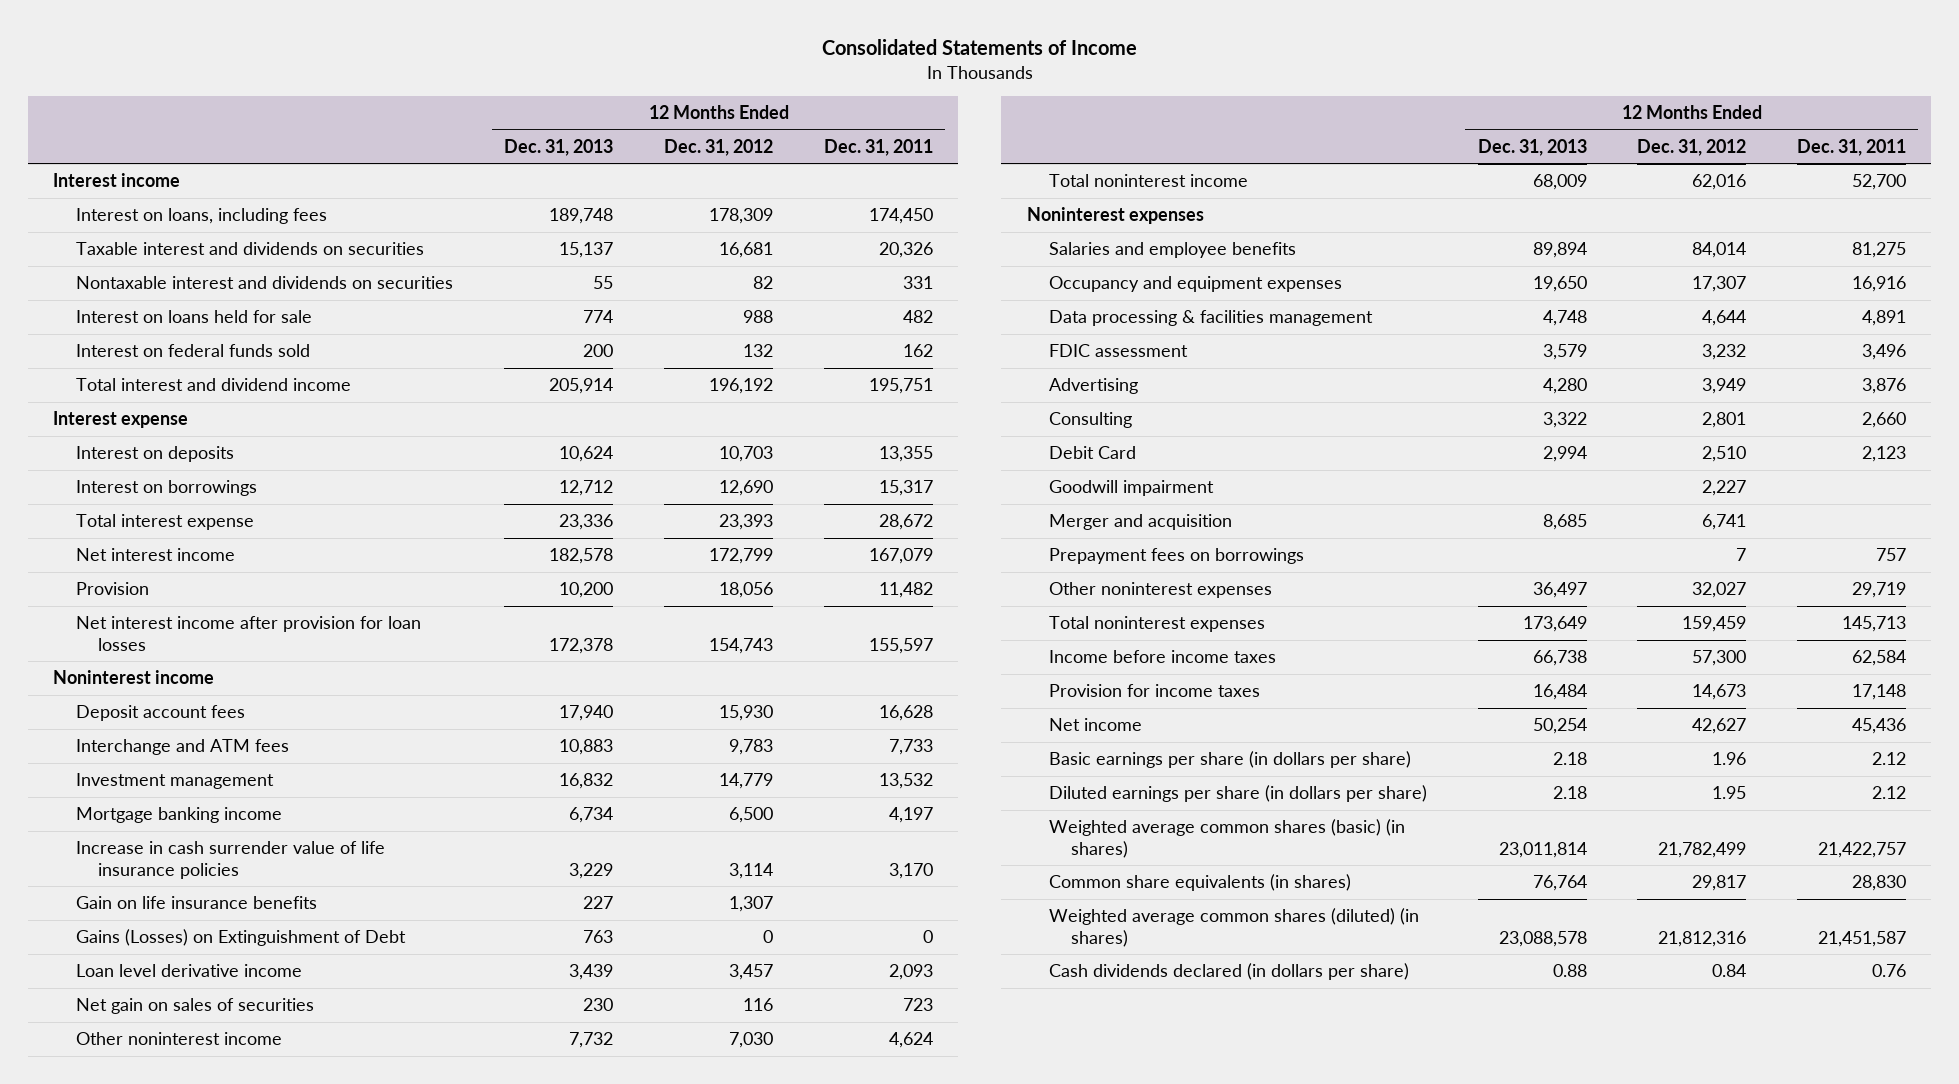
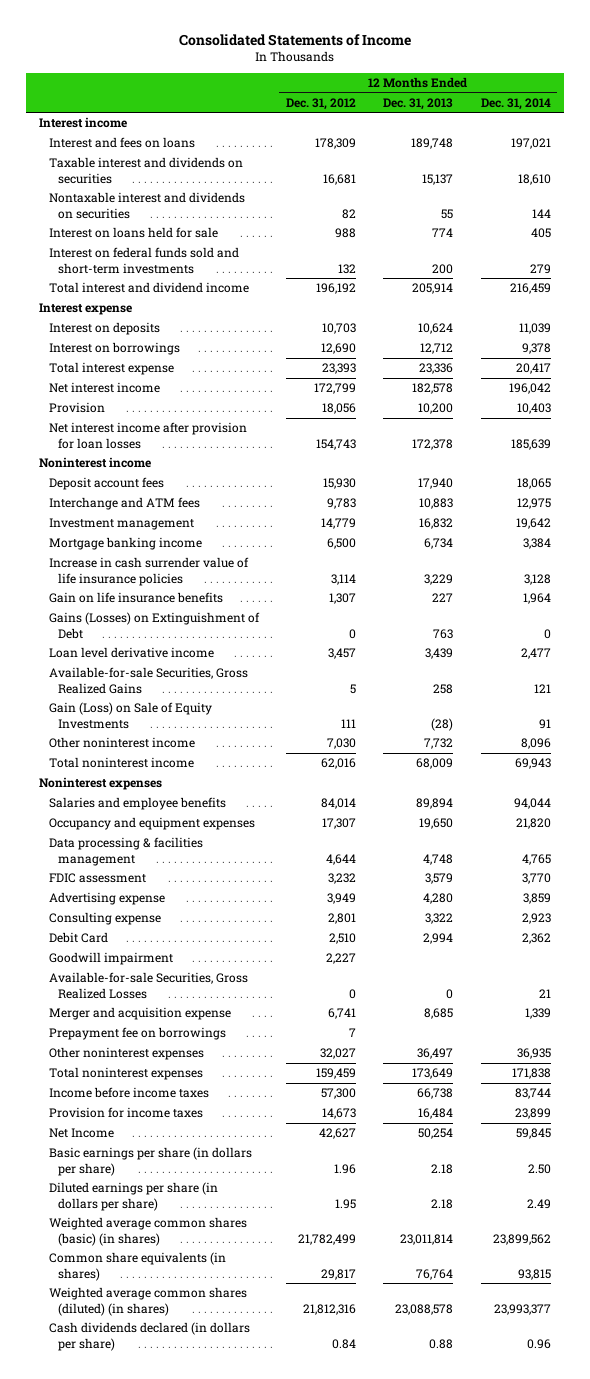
[823,138,933,156] Dec. 31, 2011 -> none
none -> [480,97,551,110] Dec. 31, 2014
[75,208,327,225] Interest on loans, including fees -> [48,137,195,149] Interest and fees on loans
[75,344,310,358] Interest on federal funds sold -> [48,247,239,274] Interest on federal funds sold and short-term investments
[75,998,314,1015] Net gain on sales of securities -> none
none -> [48,667,248,694] Available-for-sale Securities, Gross Realized Gains
none -> [48,702,212,729] Gain (Loss) on Sale of Equity Investments
[1048,378,1138,395] Advertising -> [48,892,165,906] Advertising expense
[1048,412,1132,429] Consulting -> [48,912,161,926] Consulting expense
none -> [48,972,248,999] Available-for-sale Securities, Gross Realized Losses
[1048,514,1232,531] Merger and acquisition -> [48,1007,231,1021] Merger and acquisition expense
[1048,548,1304,565] Prepayment fees on borrowings -> [48,1027,226,1041] Prepayment fee on borrowings
[1048,718,1142,732] Net income -> [48,1128,114,1139] Net Income

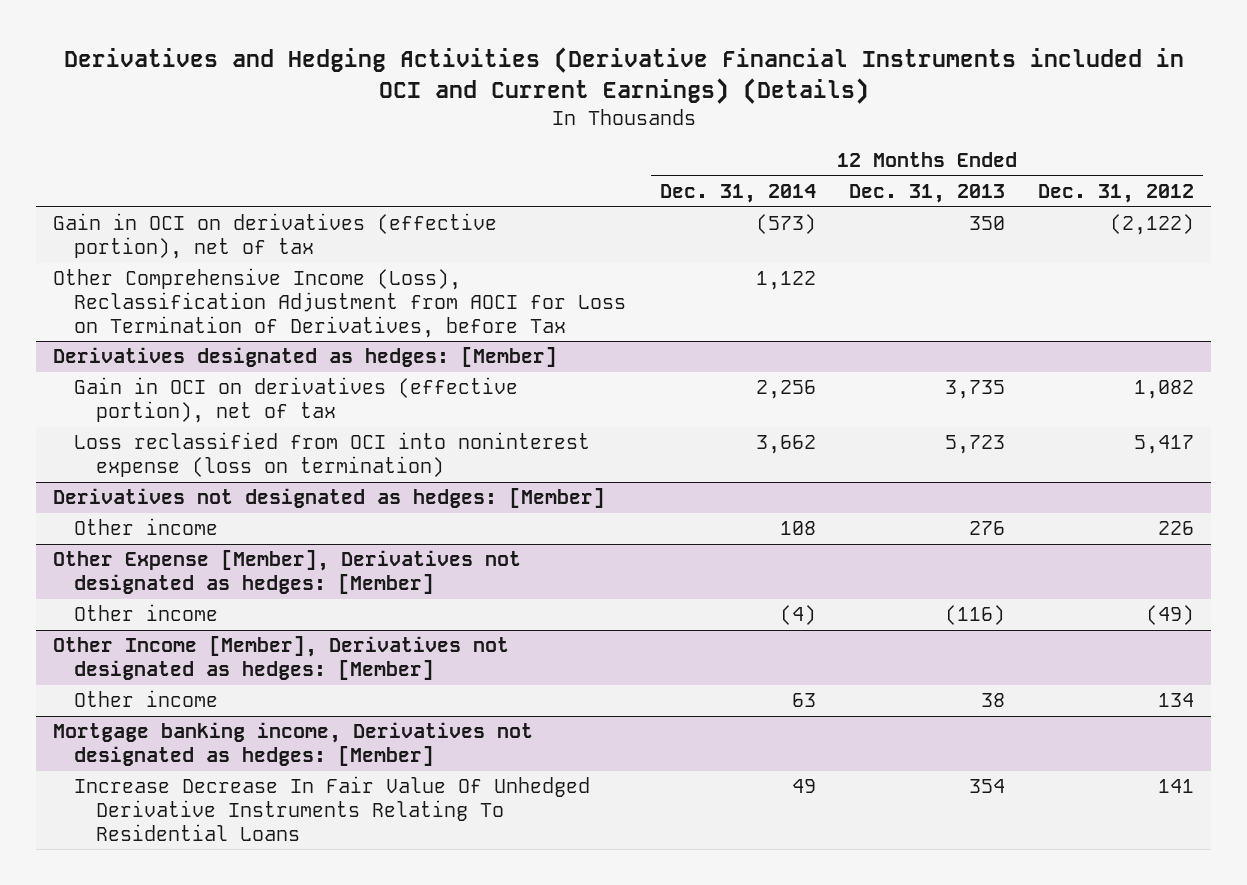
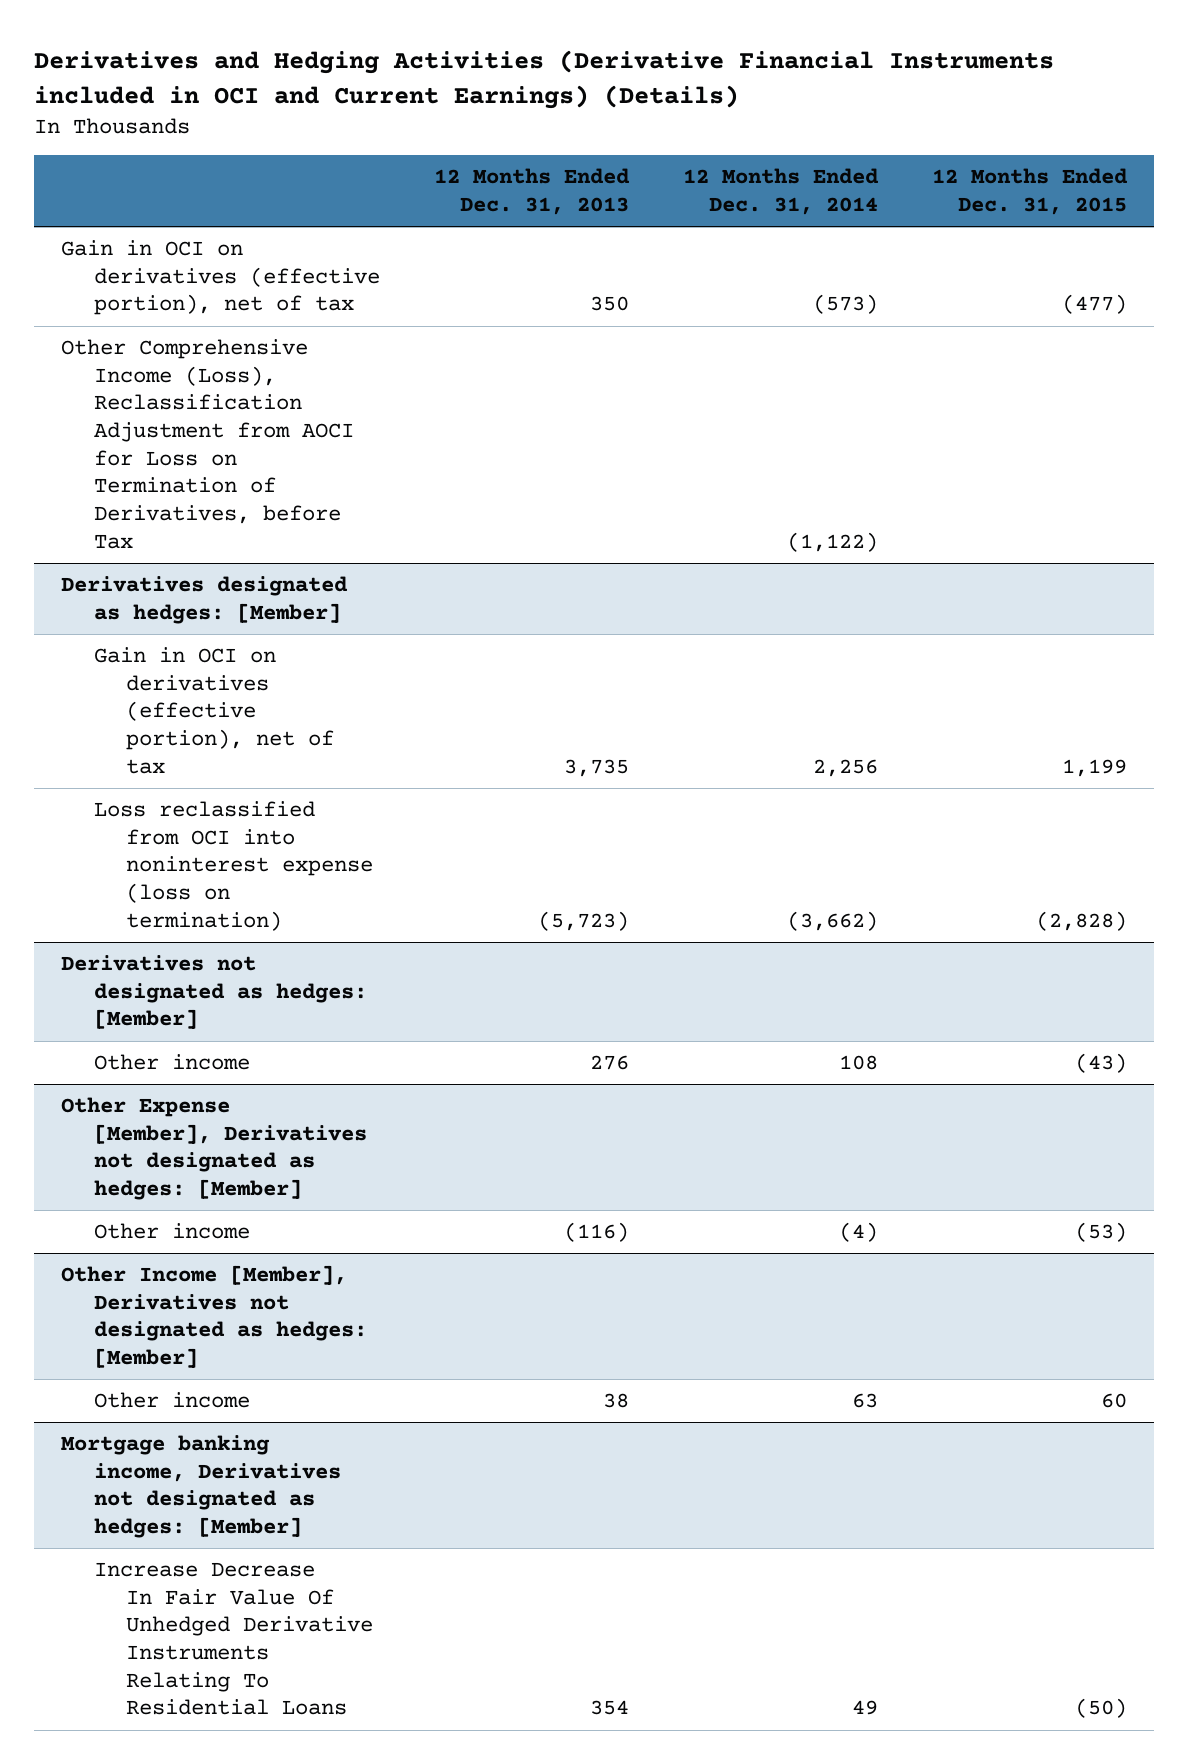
[1038,184,1195,204] Dec. 31, 2012 -> none
none -> [932,168,1129,215] 12 Months Ended Dec. 31, 2015
[755,271,816,291] 1,122 -> [787,531,879,552] (1,122)
[755,435,816,455] 3,662 -> [787,910,879,931] (3,662)
[945,435,1006,455] 5,723 -> [537,910,629,931] (5,723)

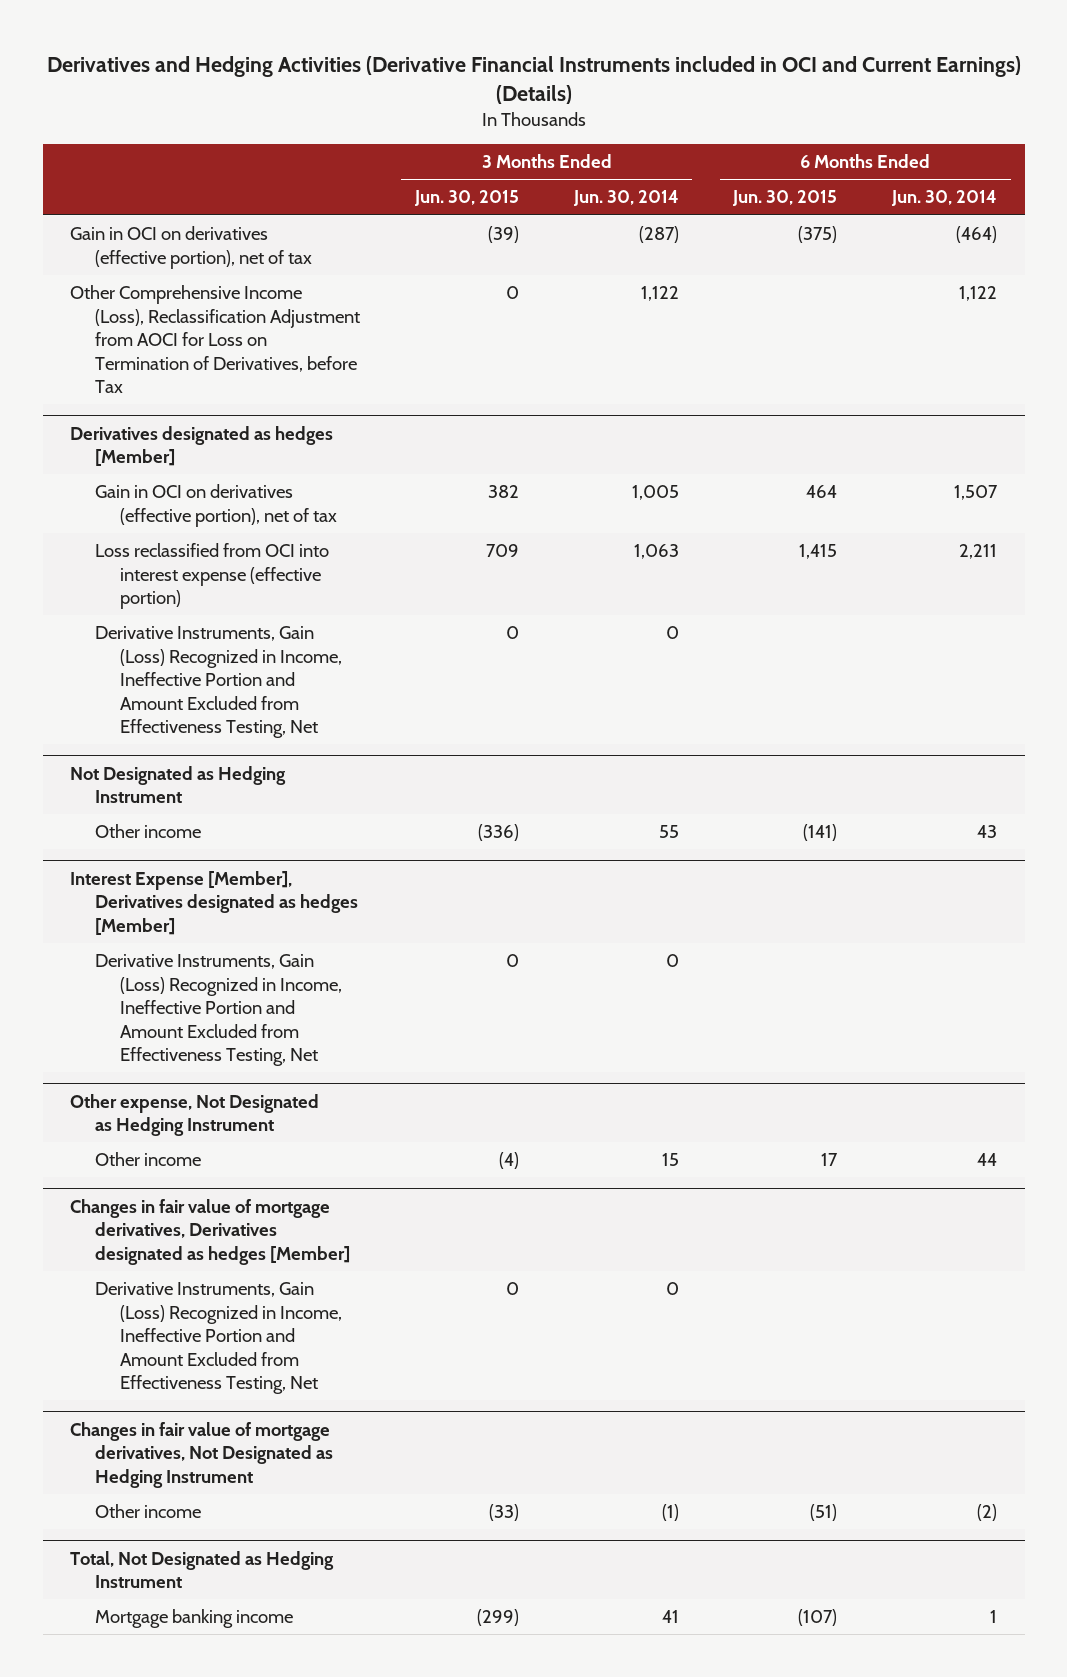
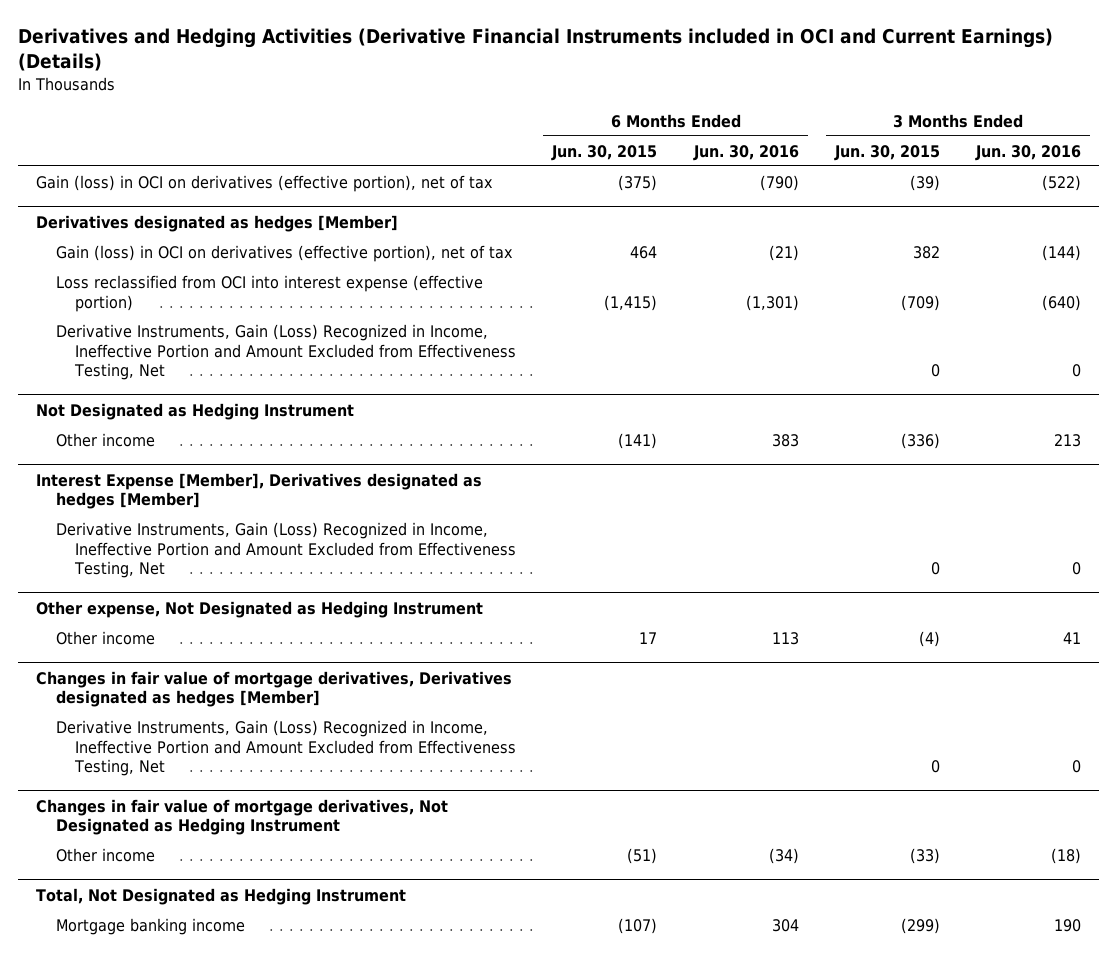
[572,190,679,207] Jun. 30, 2014 -> none
[891,190,998,207] Jun. 30, 2014 -> none
none -> [692,144,799,161] Jun. 30, 2016
none -> [975,144,1082,161] Jun. 30, 2016
[70,285,361,394] Other Comprehensive Income (Loss), Reclassification Adjustment from AOCI for Loss on Termination of Derivatives, before Tax -> none
[70,226,313,269] Gain in OCI on derivatives (effective portion), net of tax -> [36,174,494,192] Gain (loss) in OCI on derivatives (effective portion), net of tax
[95,484,338,527] Gain in OCI on derivatives (effective portion), net of tax -> [55,244,513,262] Gain (loss) in OCI on derivatives (effective portion), net of tax
[485,544,519,558] 709 -> [900,294,940,311] (709)
[799,544,838,560] 1,415 -> [604,294,658,311] (1,415)

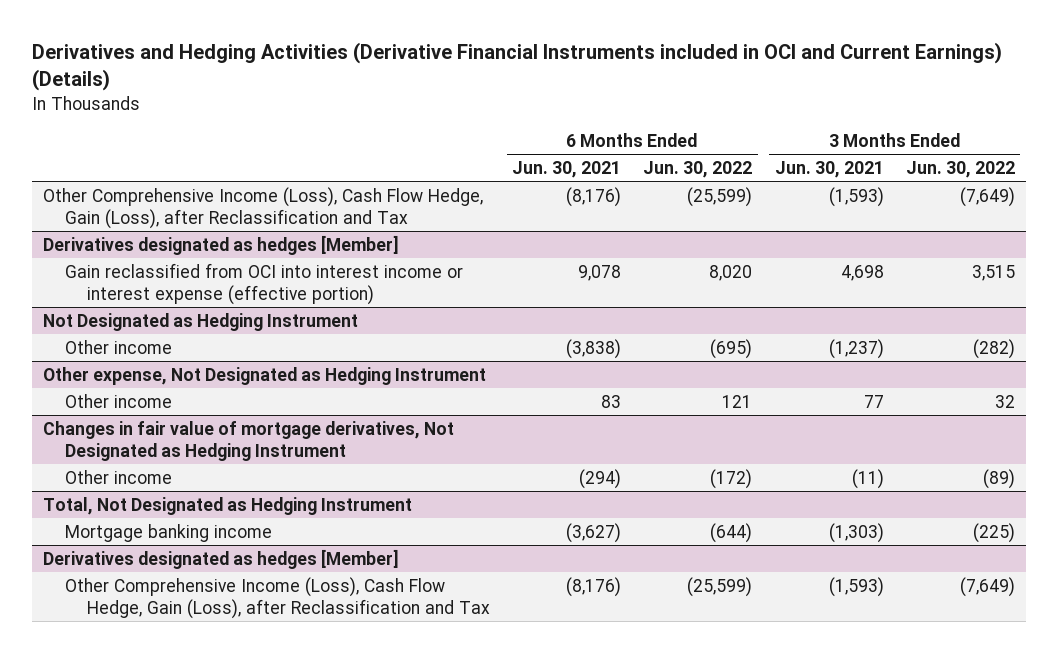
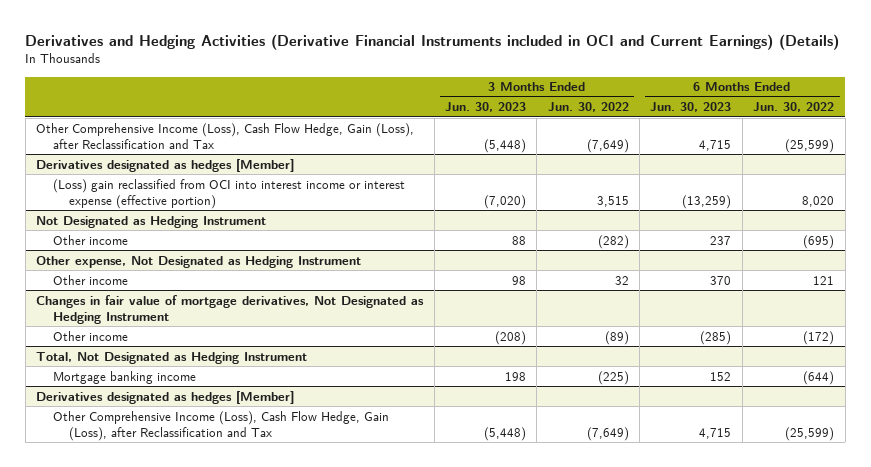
[512,160,622,178] Jun. 30, 2021 -> none
[774,160,884,178] Jun. 30, 2021 -> none
none -> [445,102,527,113] Jun. 30, 2023
none -> [650,102,732,113] Jun. 30, 2023
[65,262,464,306] Gain reclassified from OCI into interest income or interest expense (effective portion) -> [52,178,405,209] (Loss) gain reclassified from OCI into interest income or interest expense (effective portion)

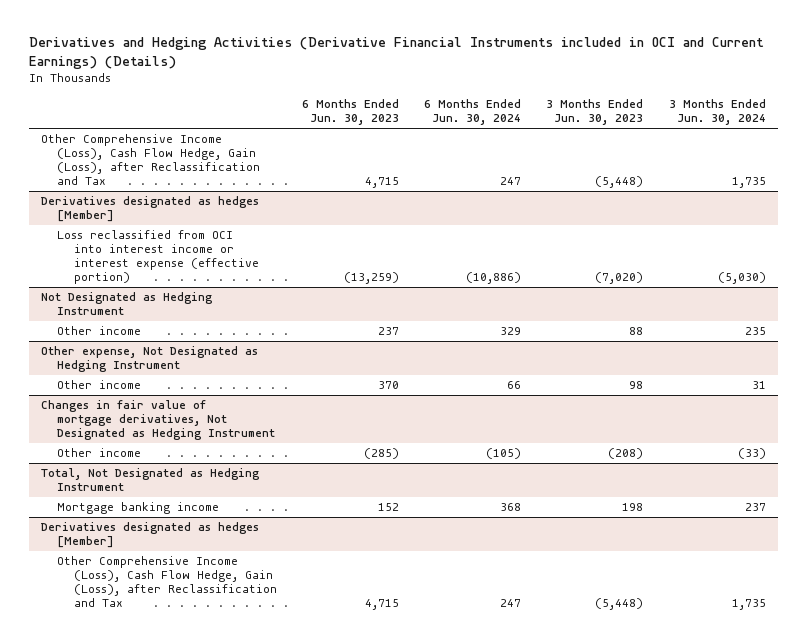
[547,102,629,113] Jun. 30, 2022 -> none
[753,102,835,113] Jun. 30, 2022 -> none
none -> [424,99,522,126] 6 Months Ended Jun. 30, 2024
none -> [668,99,766,126] 3 Months Ended Jun. 30, 2024
[52,178,405,209] (Loss) gain reclassified from OCI into interest income or interest expense (effective portion) -> [57,230,259,285] Loss reclassified from OCI into interest income or interest expense (effective portion)

